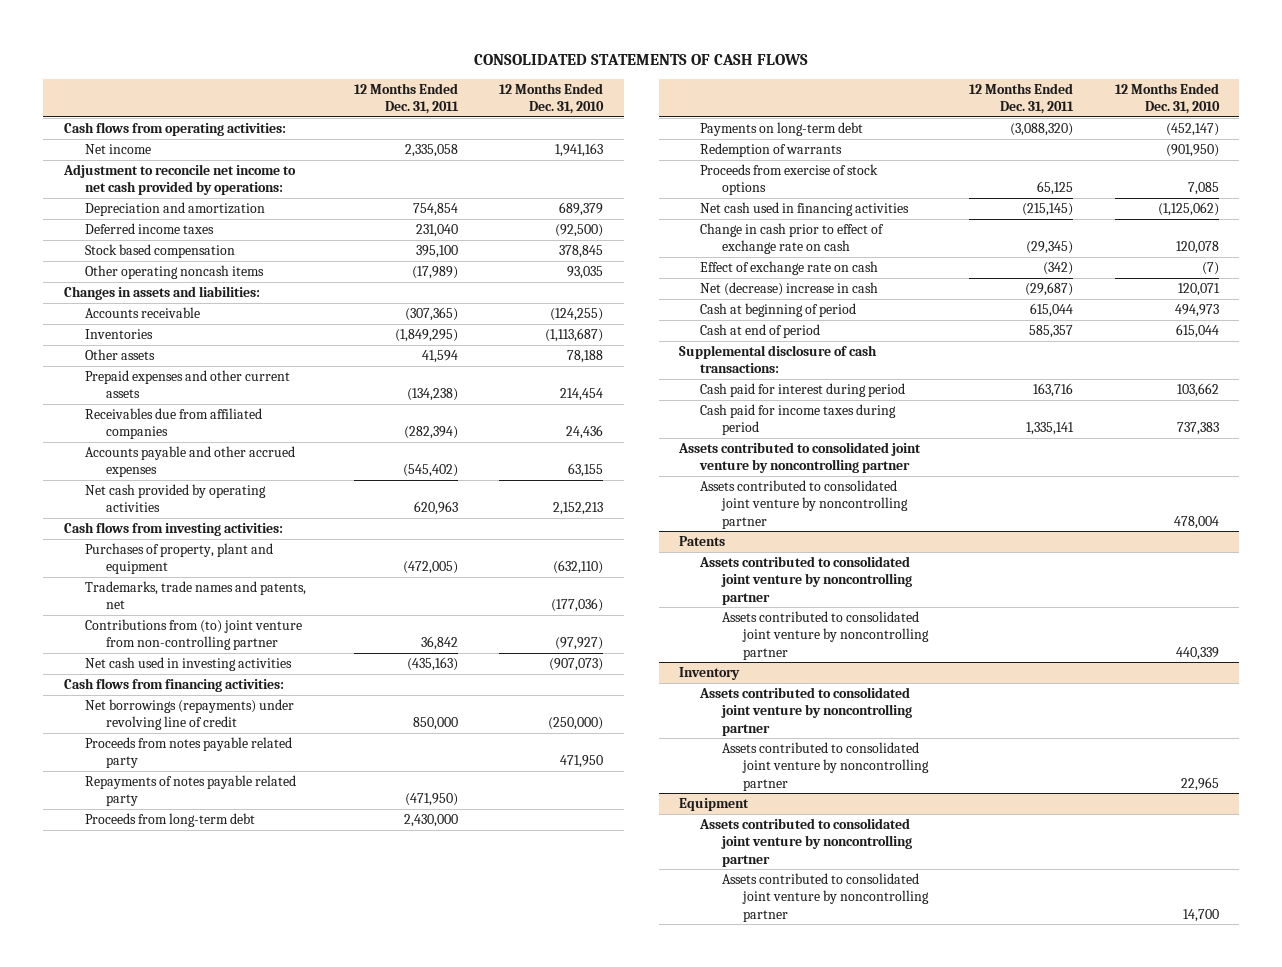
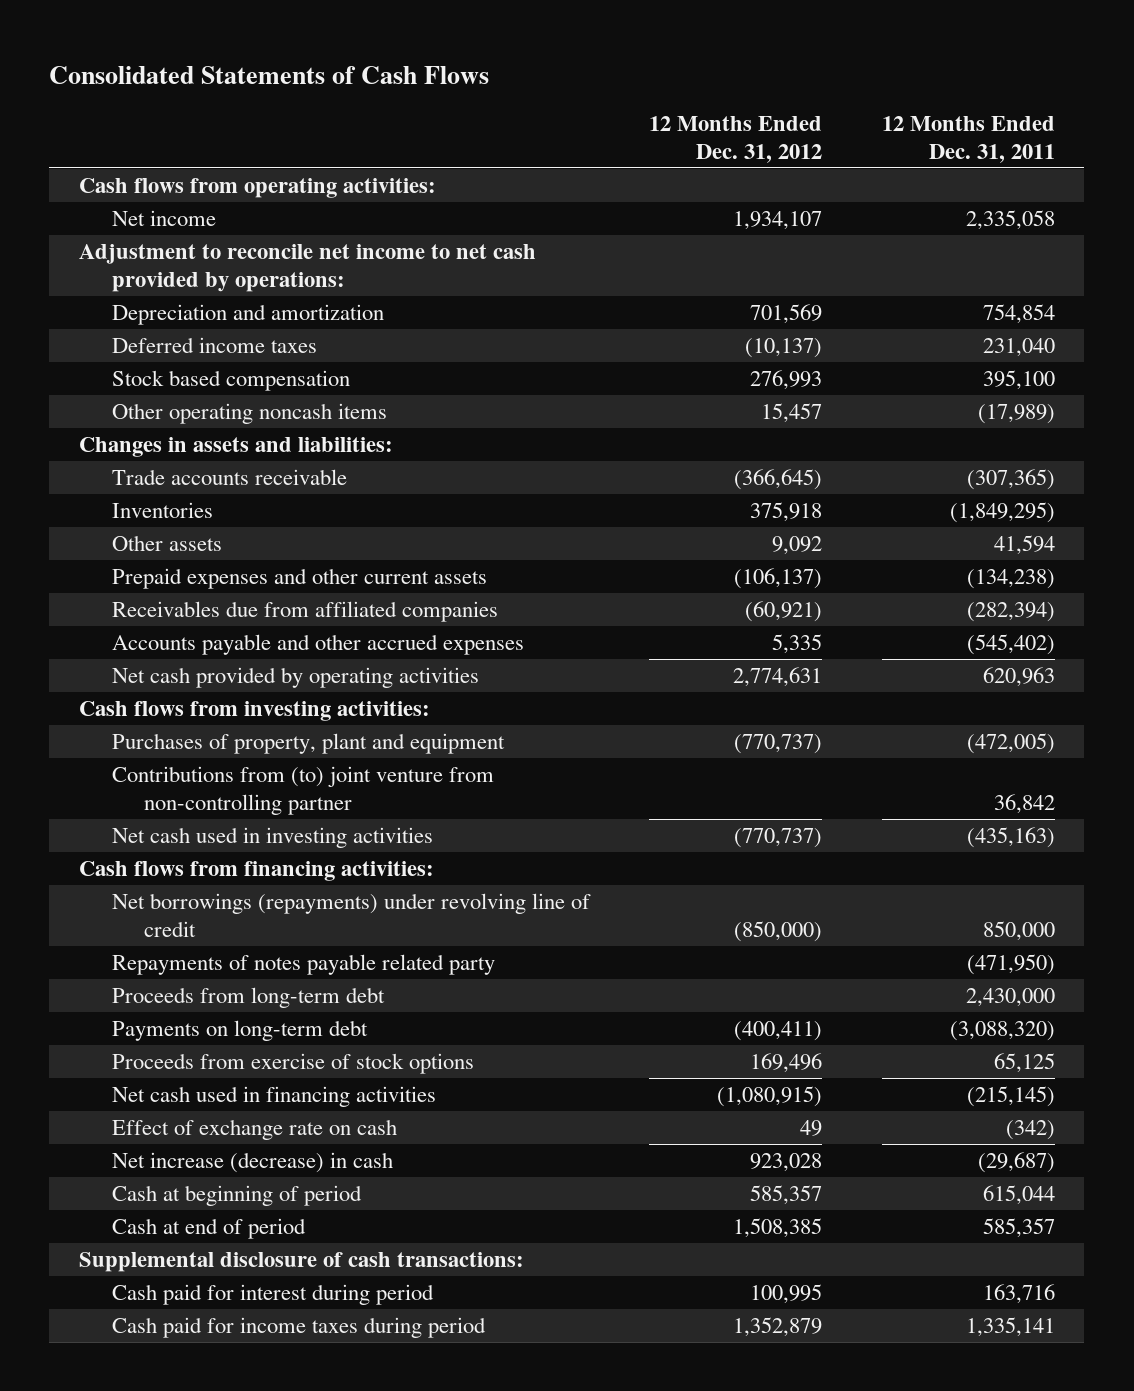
[474,53,809,65] CONSOLIDATED STATEMENTS OF CASH FLOWS -> [49,66,490,85] Consolidated Statements of Cash Flows
[499,82,605,115] 12 Months Ended Dec. 31, 2010 -> none
none -> [649,116,823,163] 12 Months Ended Dec. 31, 2012
[84,307,200,319] Accounts receivable -> [111,469,347,486] Trade accounts receivable
[84,581,306,610] Trademarks, trade names and patents, net -> none
[84,737,292,769] Proceeds from notes payable related party -> none
[700,143,843,158] Redemption of warrants -> none
[700,223,885,255] Change in cash prior to effect of exchange rate on cash -> none
[700,282,879,297] Net (decrease) increase in cash -> [111,1152,393,1174] Net increase (decrease) in cash
[678,442,922,474] Assets contributed to consolidated joint venture by noncontrolling partner -> none
[700,480,908,529] Assets contributed to consolidated joint venture by noncontrolling partner -> none
[679,536,726,547] Patents -> none
[699,556,912,605] Assets contributed to consolidated joint venture by noncontrolling partner -> none
[721,611,929,660] Assets contributed to consolidated joint venture by noncontrolling partner -> none
[679,667,741,681] Inventory -> none
[699,687,912,736] Assets contributed to consolidated joint venture by noncontrolling partner -> none
[721,742,929,791] Assets contributed to consolidated joint venture by noncontrolling partner -> none
[679,798,750,812] Equipment -> none
[699,818,912,867] Assets contributed to consolidated joint venture by noncontrolling partner -> none
[721,873,929,922] Assets contributed to consolidated joint venture by noncontrolling partner -> none

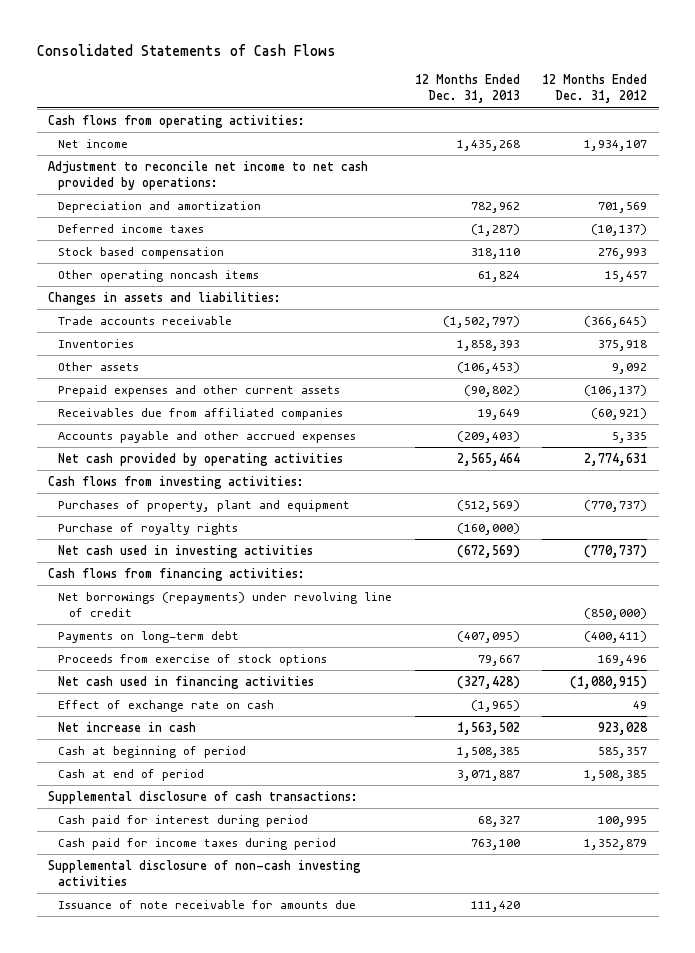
[881,116,1055,163] 12 Months Ended Dec. 31, 2011 -> none
none -> [414,74,520,104] 12 Months Ended Dec. 31, 2013
[111,766,494,815] Contributions from (to) joint venture from non-controlling partner -> none
none -> [58,522,239,535] Purchase of royalty rights
[111,954,495,976] Repayments of notes payable related party -> none
[111,987,385,1009] Proceeds from long-term debt -> none
[111,1152,393,1174] Net increase (decrease) in cash -> [58,721,197,732] Net increase in cash
none -> [47,859,361,886] Supplemental disclosure of non-cash investing activities
none -> [58,899,357,909] Issuance of note receivable for amounts due

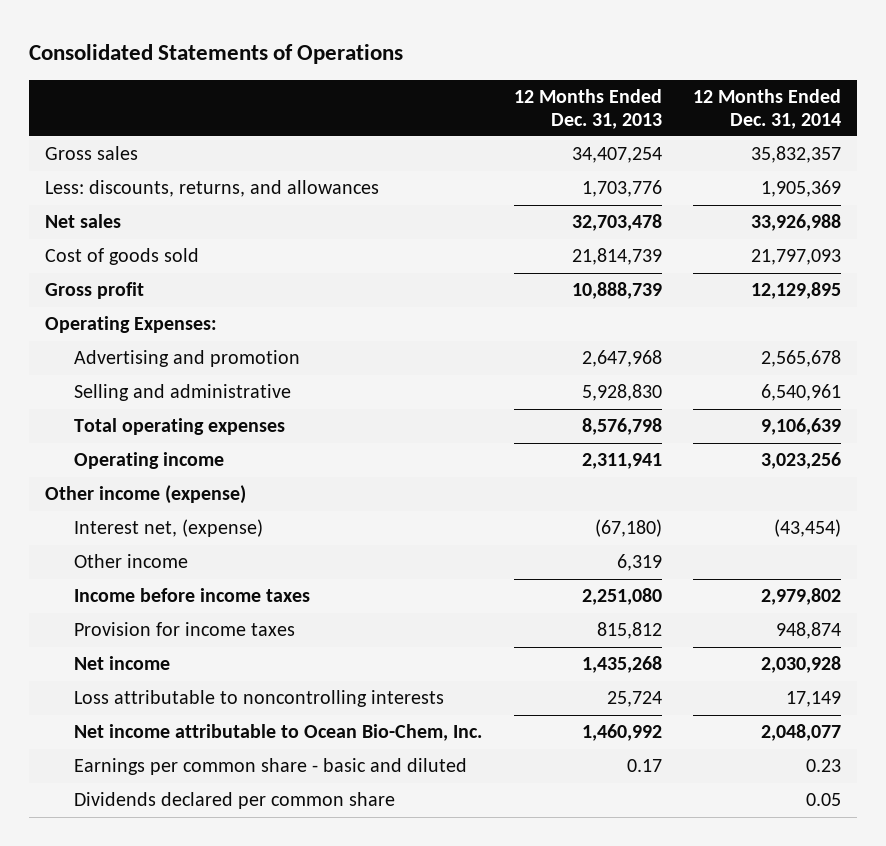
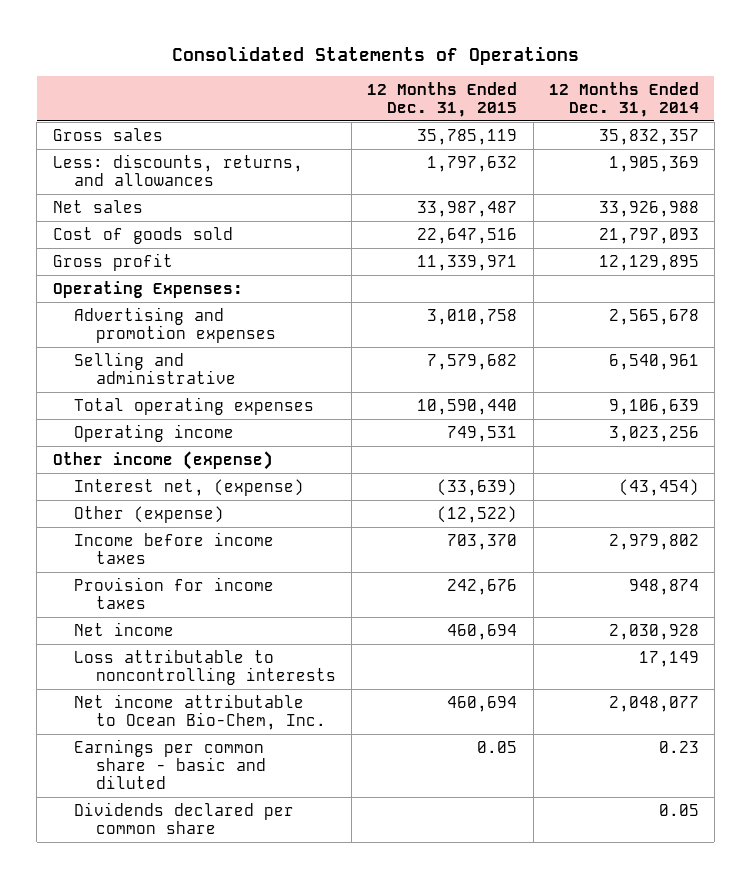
[513,88,662,129] 12 Months Ended Dec. 31, 2013 -> none
none -> [367,81,518,117] 12 Months Ended Dec. 31, 2015
[74,350,301,368] Advertising and promotion -> [74,306,277,343] Advertising and promotion expenses
[74,554,189,569] Other income -> none
none -> [74,505,225,523] Other (expense)

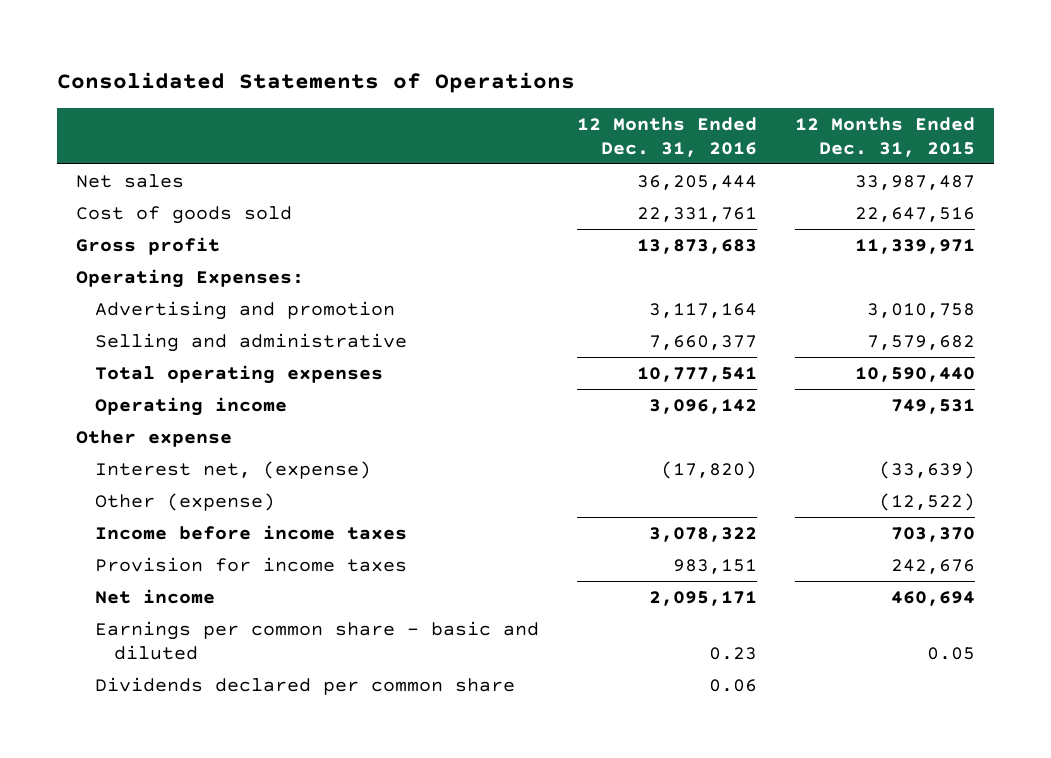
[548,81,699,117] 12 Months Ended Dec. 31, 2014 -> none
none -> [576,117,757,158] 12 Months Ended Dec. 31, 2016
[52,127,163,141] Gross sales -> none
[52,153,303,186] Less: discounts, returns, and allowances -> none
[74,306,277,343] Advertising and promotion expenses -> [94,300,395,320] Advertising and promotion
[52,450,273,470] Other income (expense) -> [75,429,232,447] Other expense
[74,648,337,685] Loss attributable to noncontrolling interests -> none
[74,693,327,730] Net income attributable to Ocean Bio-Chem, Inc. -> none

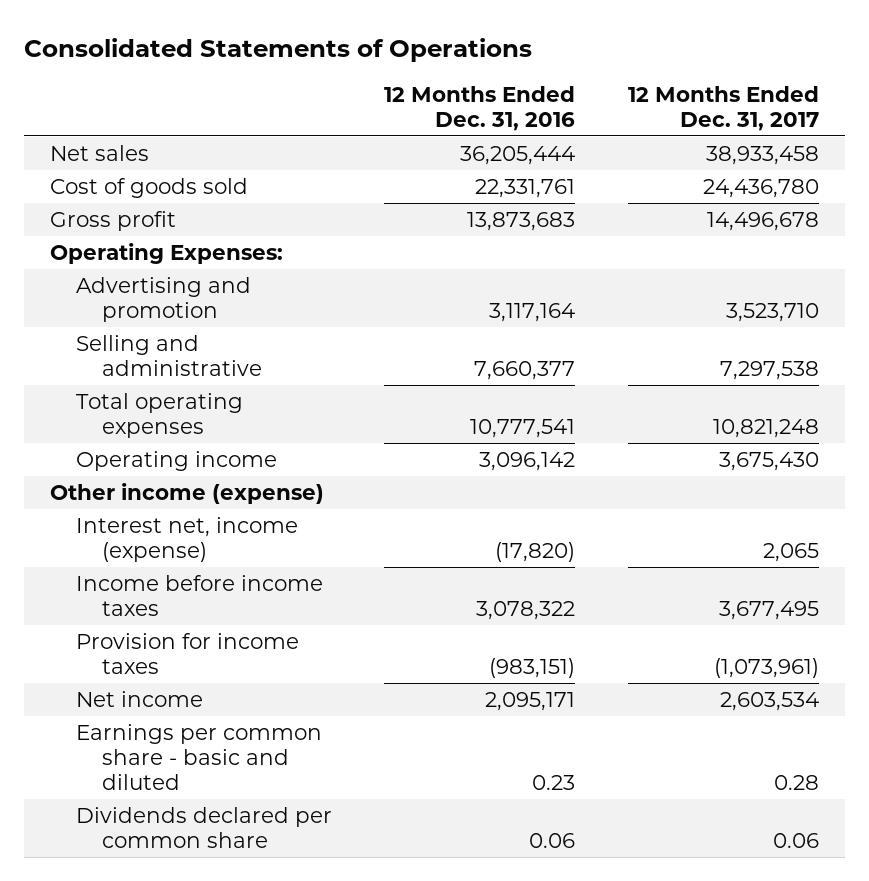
[794,117,975,158] 12 Months Ended Dec. 31, 2015 -> none
none -> [627,85,819,131] 12 Months Ended Dec. 31, 2017
[94,492,275,511] Other (expense) -> none
[75,429,232,447] Other expense -> [50,482,325,504] Other income (expense)
[94,460,371,479] Interest net, (expense) -> [76,516,299,562] Interest net, income (expense)
[672,558,757,574] 983,151 -> [489,657,576,678] (983,151)

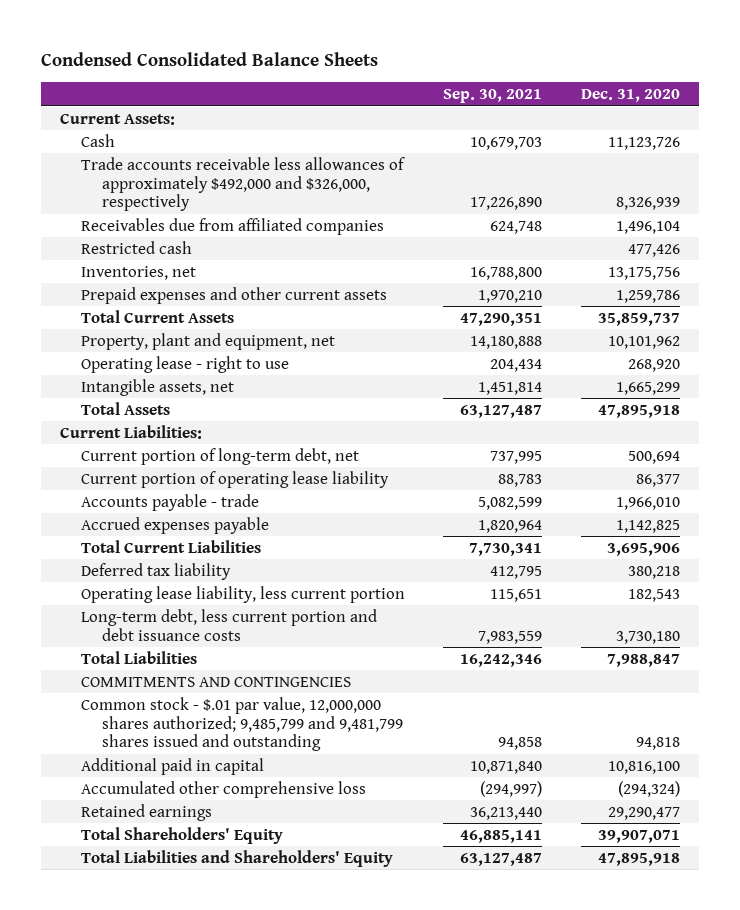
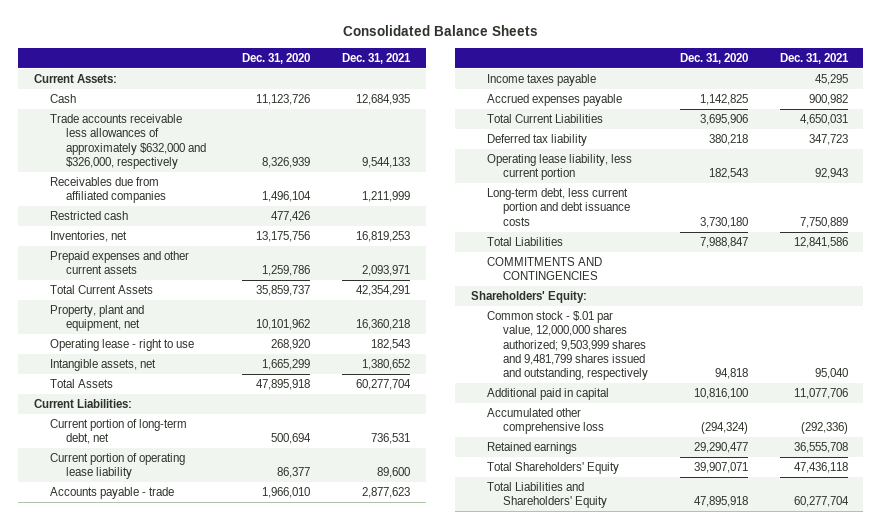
[40,52,378,67] Condensed Consolidated Balance Sheets -> [342,24,538,36] Consolidated Balance Sheets
[443,89,543,104] Sep. 30, 2021 -> none
none -> [342,52,412,64] Dec. 31, 2021
[80,156,405,212] Trade accounts receivable less allowances of approximately $492,000 and $326,000, respectively -> [49,114,206,169] Trade accounts receivable less allowances of approximately $632,000 and $326,000, respectively
none -> [486,74,596,87] Income taxes payable
none -> [471,291,588,304] Shareholders' Equity:
[80,696,403,752] Common stock - $.01 par value, 12,000,000 shares authorized; 9,485,799 and 9,481,799 shares issued and outstanding -> [486,311,648,381] Common stock - $.01 par value, 12,000,000 shares authorized; 9,503,999 shares and 9,481,799 shares issued and outstanding, respectively

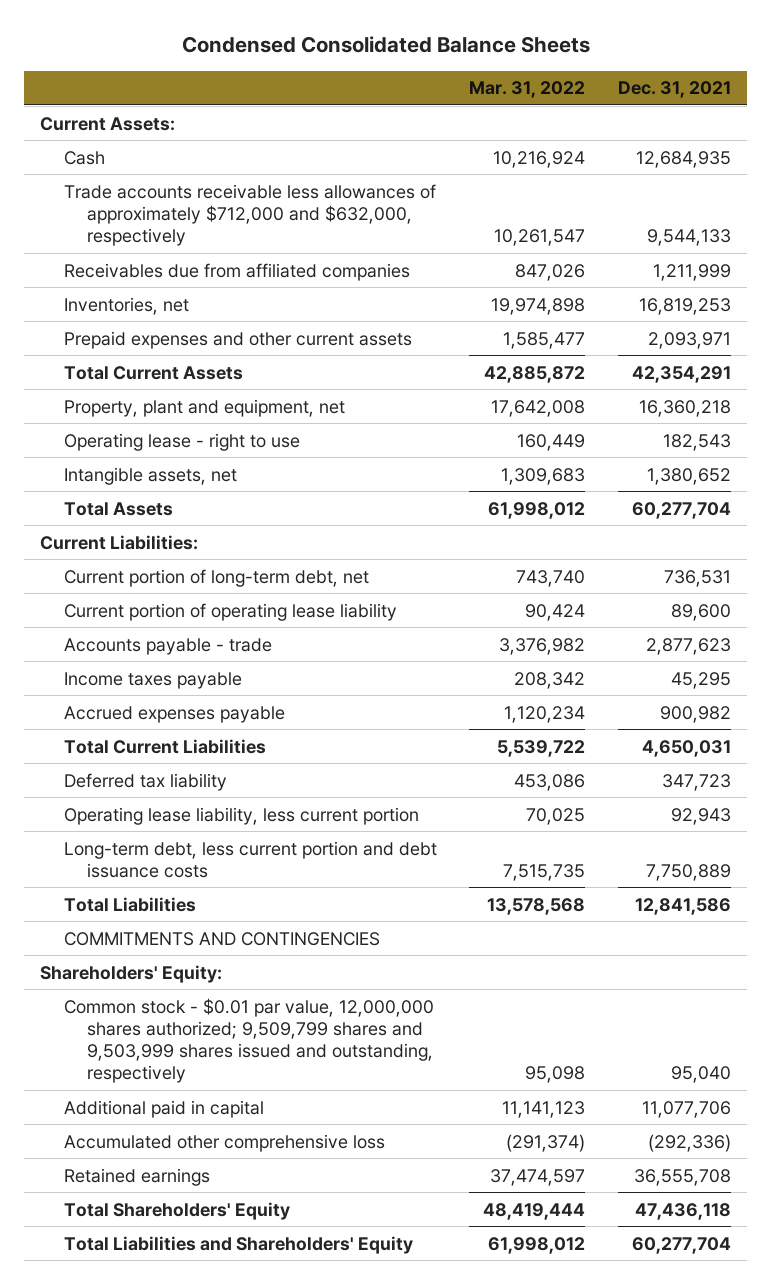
[342,24,538,36] Consolidated Balance Sheets -> [181,36,590,54] Condensed Consolidated Balance Sheets
[242,52,311,64] Dec. 31, 2020 -> none
none -> [469,81,586,99] Mar. 31, 2022
[49,114,206,169] Trade accounts receivable less allowances of approximately $632,000 and $326,000, respectively -> [63,183,436,247] Trade accounts receivable less allowances of approximately $712,000 and $632,000, respectively
[49,211,128,221] Restricted cash -> none
[486,311,648,381] Common stock - $.01 par value, 12,000,000 shares authorized; 9,503,999 shares and 9,481,799 shares issued and outstanding, respectively -> [63,997,434,1084] Common stock - $0.01 par value, 12,000,000 shares authorized; 9,509,799 shares and 9,503,999 shares issued and outstanding, respectively

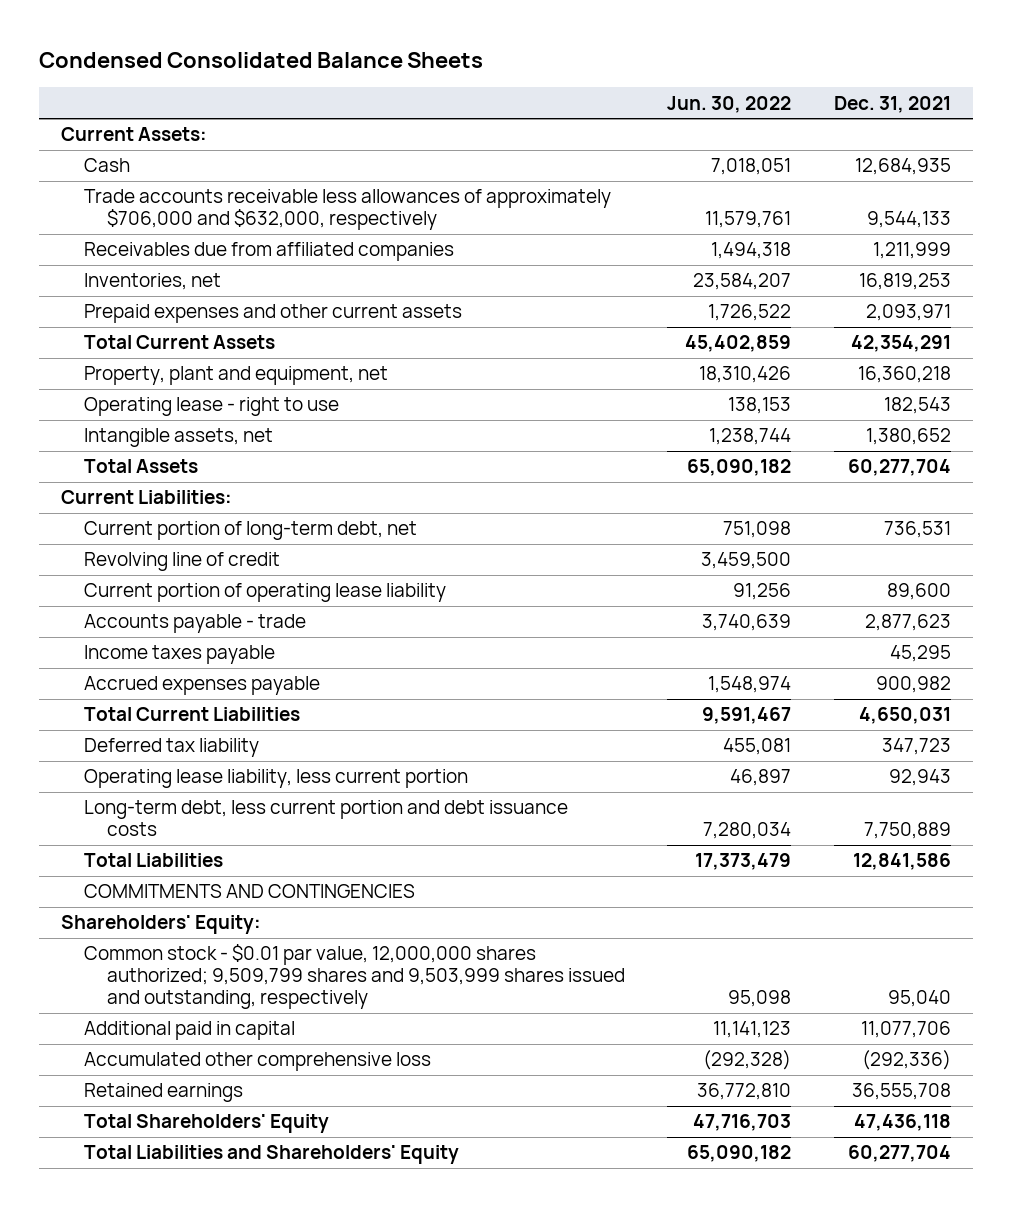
[469,81,586,99] Mar. 31, 2022 -> none
none -> [667,95,792,113] Jun. 30, 2022
[63,183,436,247] Trade accounts receivable less allowances of approximately $712,000 and $632,000, respectively -> [83,189,611,231] Trade accounts receivable less allowances of approximately $706,000 and $632,000, respectively
none -> [83,552,280,572] Revolving line of credit

